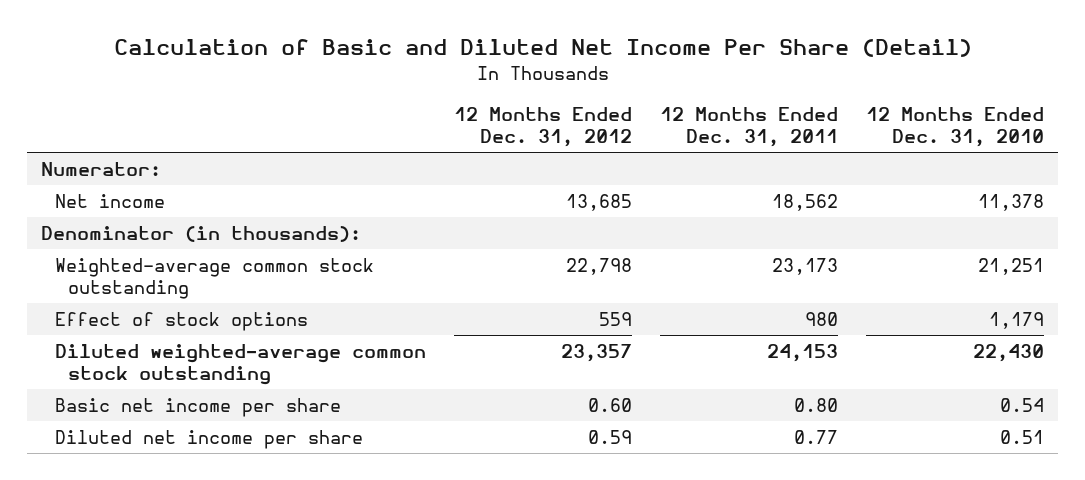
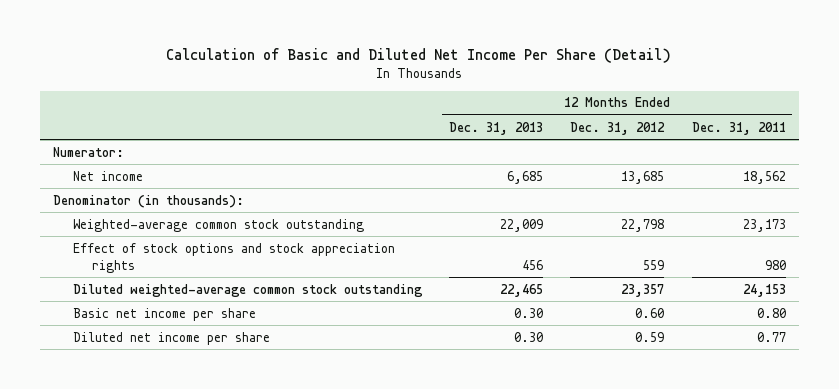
[865,106,1044,148] 12 Months Ended Dec. 31, 2010 -> none
none -> [449,121,544,135] Dec. 31, 2013
[54,311,308,331] Effect of stock options -> [72,242,395,273] Effect of stock options and stock appreciation rights

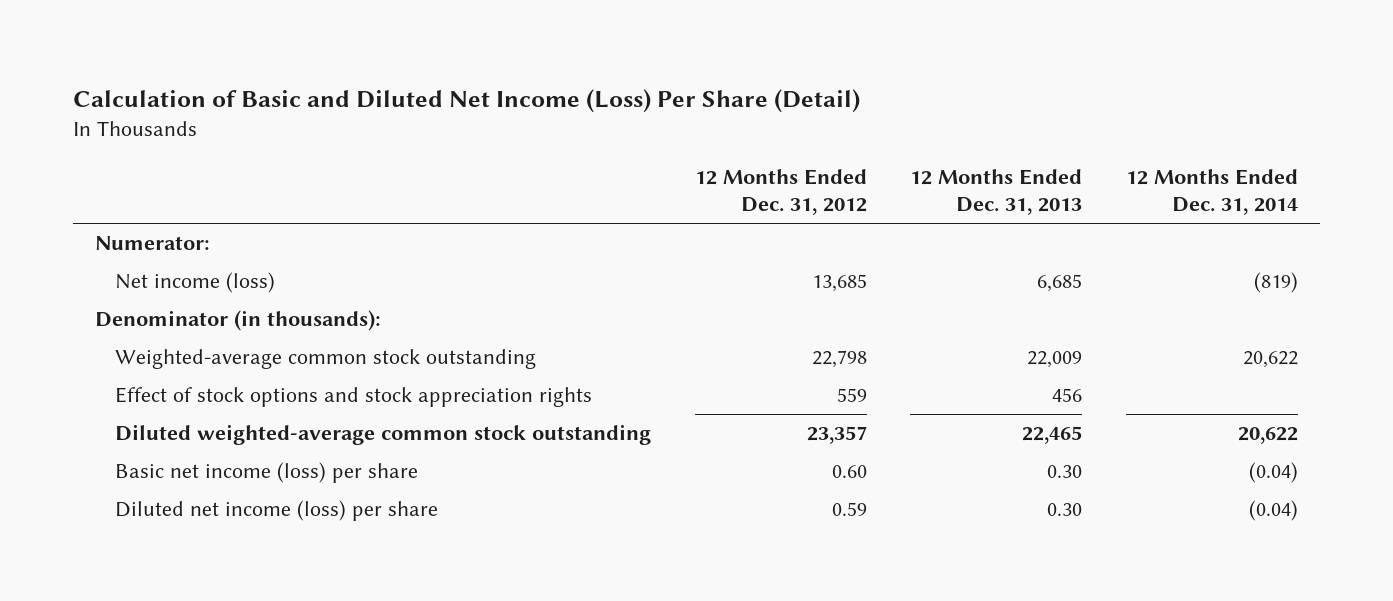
[166,47,672,63] Calculation of Basic and Diluted Net Income Per Share (Detail) -> [73,88,861,113] Calculation of Basic and Diluted Net Income (Loss) Per Share (Detail)
[691,121,786,135] Dec. 31, 2011 -> none
none -> [1126,168,1299,216] 12 Months Ended Dec. 31, 2014
[72,170,143,181] Net income -> [114,271,275,293] Net income (loss)
[72,307,256,321] Basic net income per share -> [114,461,418,483] Basic net income (loss) per share
[72,331,270,345] Diluted net income per share -> [114,499,438,521] Diluted net income (loss) per share

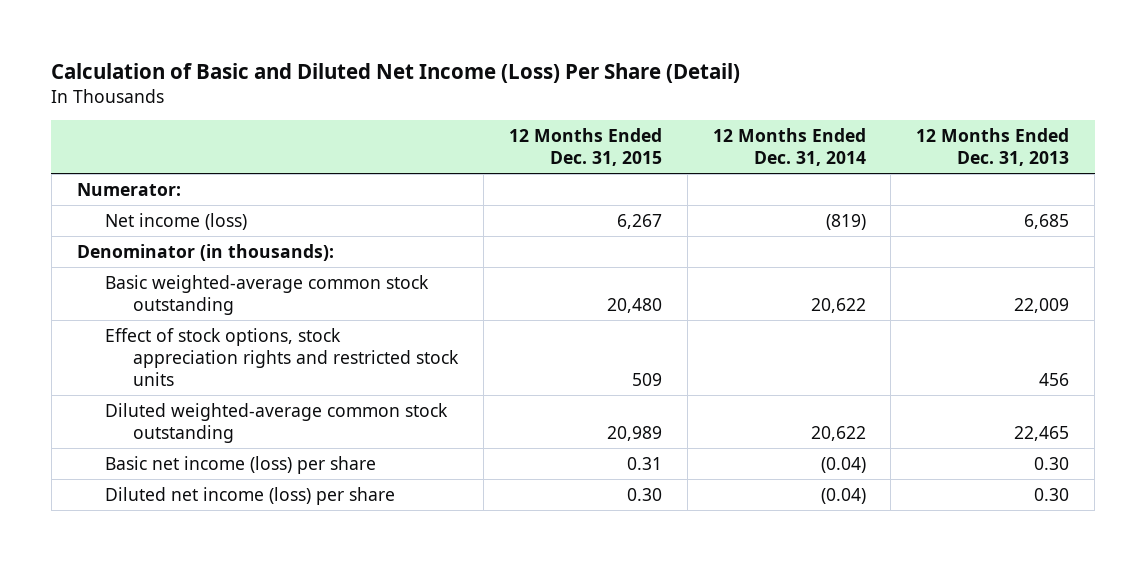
[694,168,867,216] 12 Months Ended Dec. 31, 2012 -> none
none -> [508,128,662,167] 12 Months Ended Dec. 31, 2015
[114,348,536,369] Weighted-average common stock outstanding -> [104,274,429,315] Basic weighted-average common stock outstanding
[114,386,592,407] Effect of stock options and stock appreciation rights -> [104,327,460,386] Effect of stock options, stock appreciation rights and restricted stock units

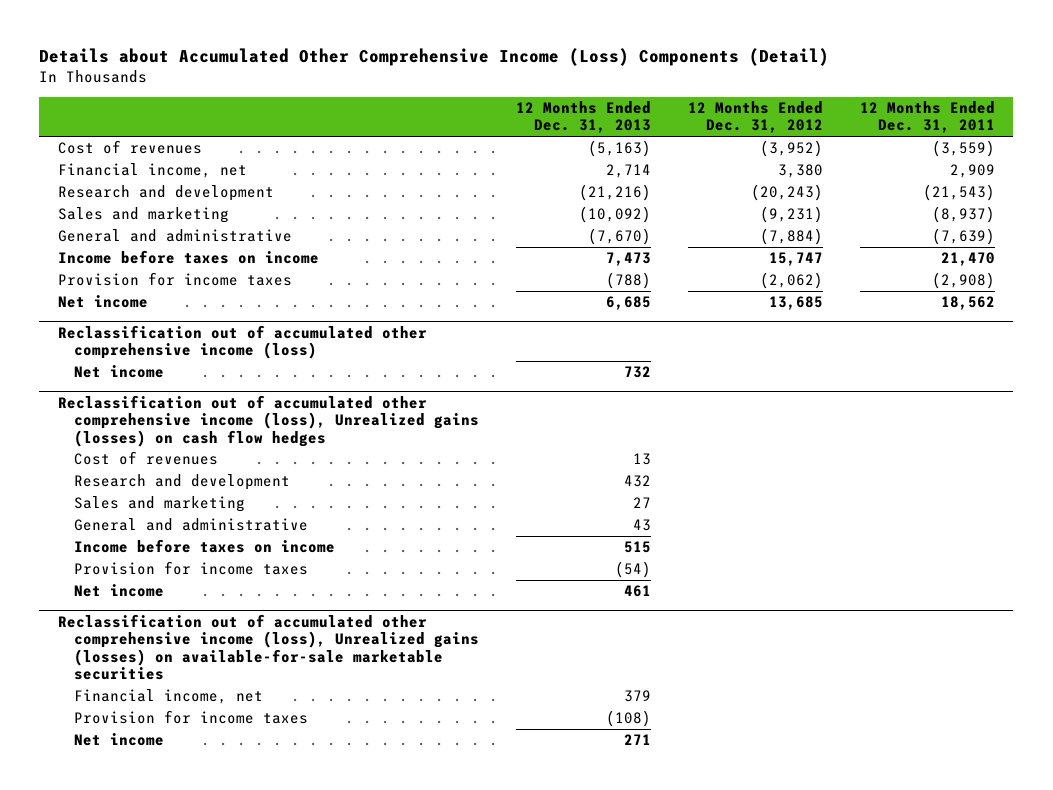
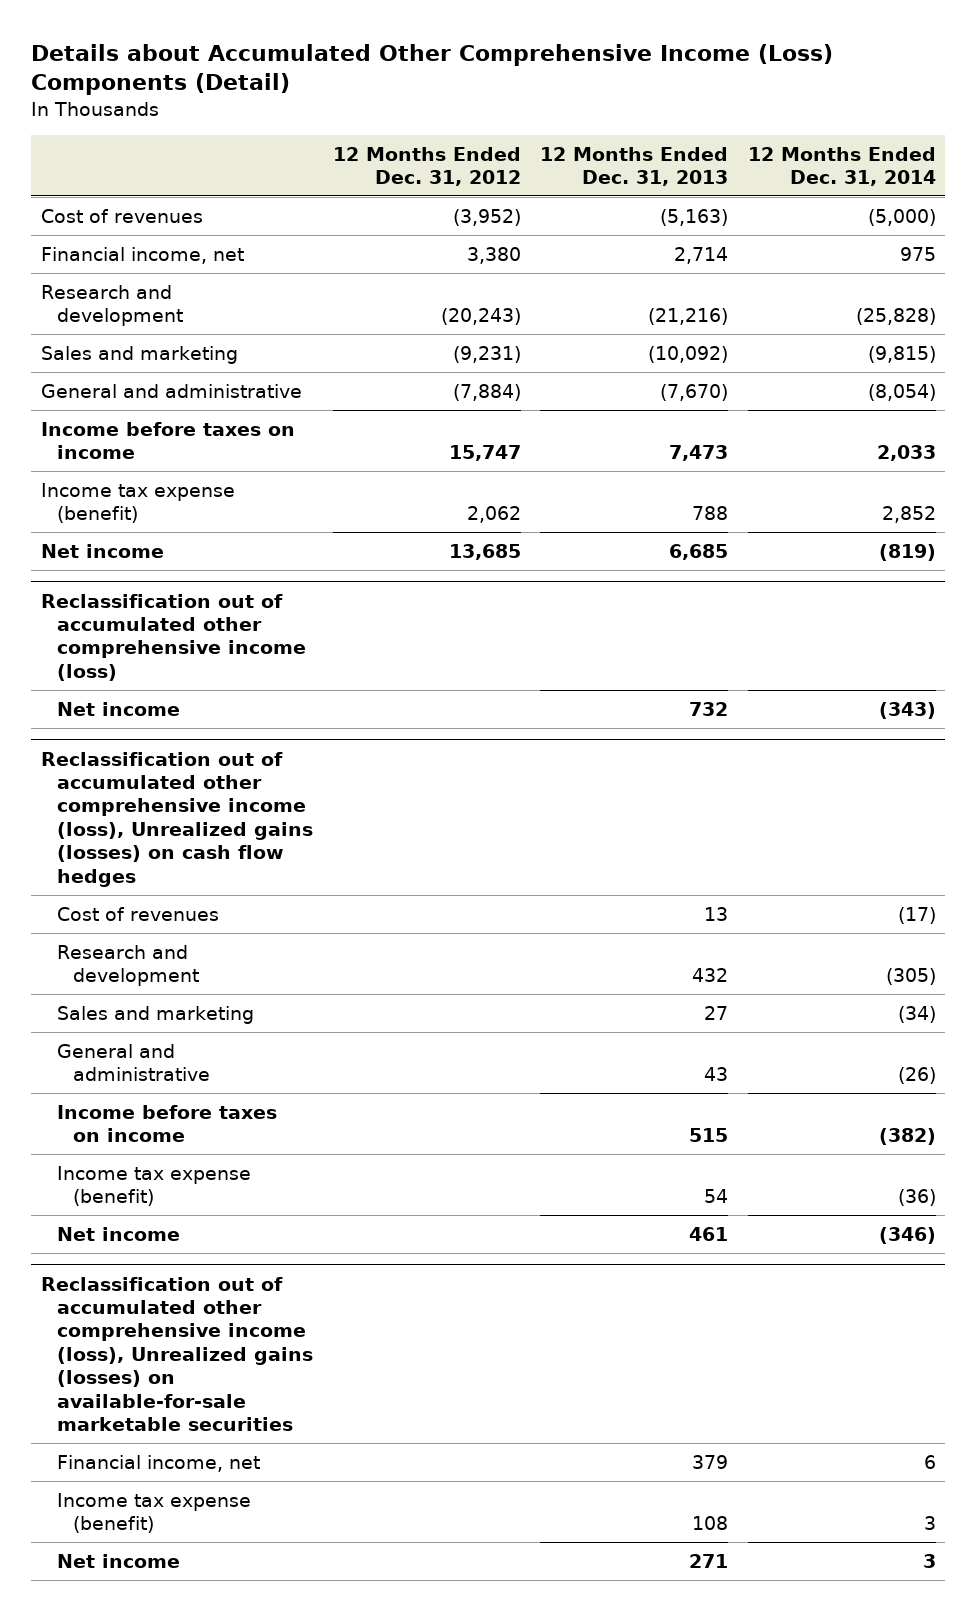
[859,100,995,134] 12 Months Ended Dec. 31, 2011 -> none
none -> [747,146,936,186] 12 Months Ended Dec. 31, 2014
[57,272,292,287] Provision for income taxes -> [41,482,236,524] Income tax expense (benefit)
[606,272,652,290] (788) -> [692,506,729,521] 788
[760,272,824,290] (2,062) -> [466,506,521,524] 2,062
[74,561,309,576] Provision for income taxes -> [57,1165,252,1207] Income tax expense (benefit)
[615,561,652,579] (54) -> [704,1189,729,1204] 54
[74,710,309,725] Provision for income taxes -> [57,1492,252,1534] Income tax expense (benefit)
[606,710,652,728] (108) -> [692,1516,729,1531] 108

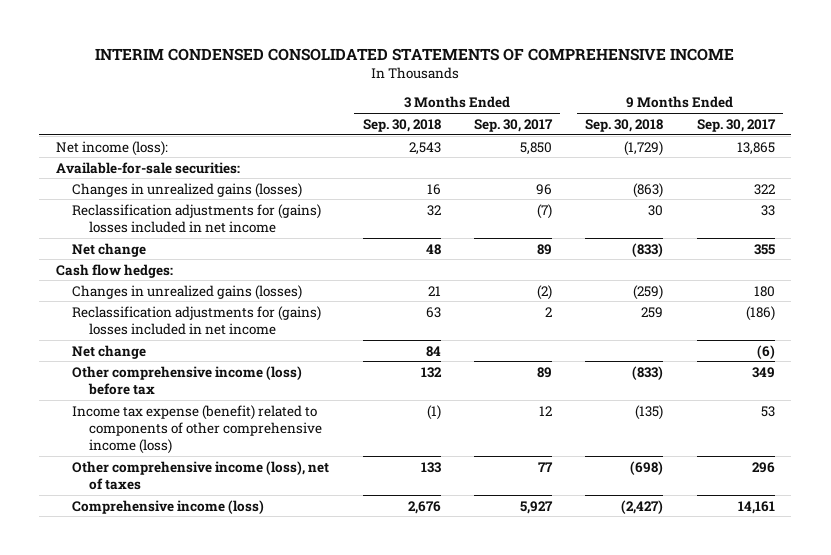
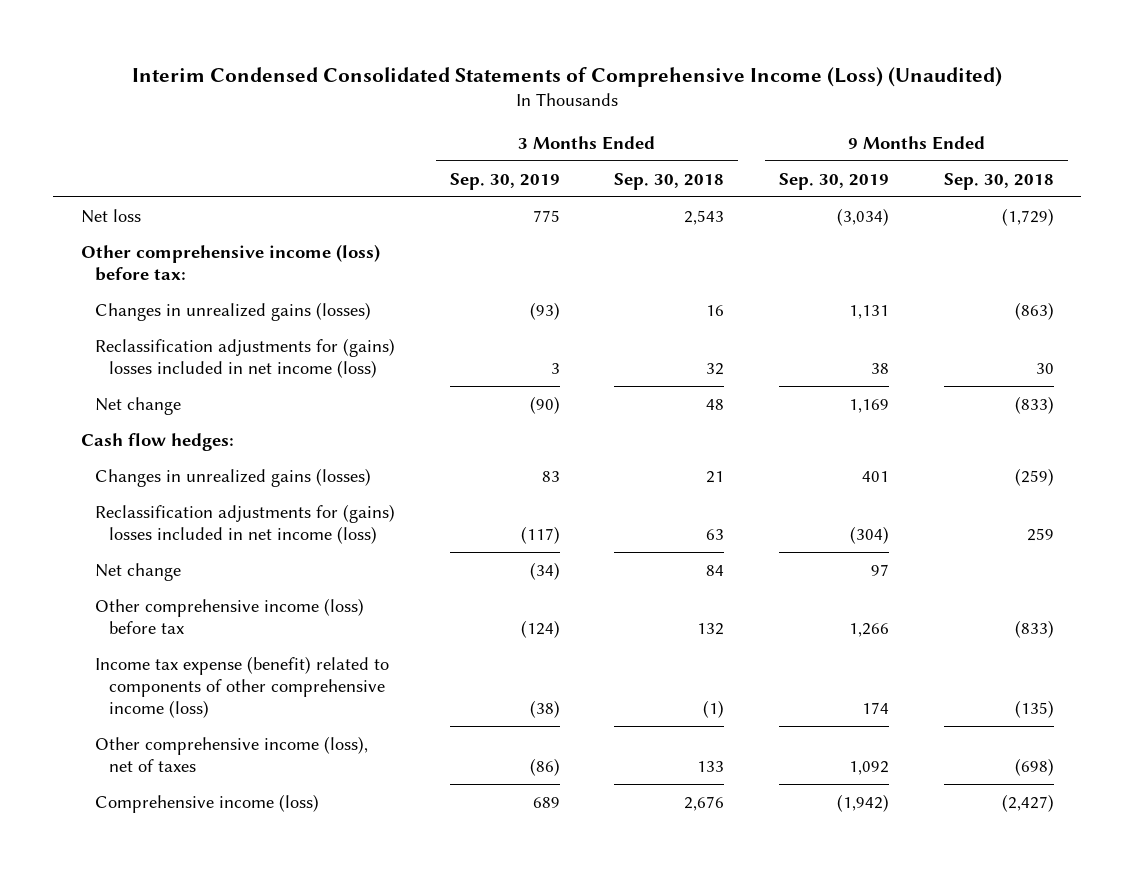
[95,48,735,62] INTERIM CONDENSED CONSOLIDATED STATEMENTS OF COMPREHENSIVE INCOME -> [132,66,1003,87] Interim Condensed Consolidated Statements of Comprehensive Income (Loss) (Unaudited)
[474,118,554,132] Sep. 30, 2017 -> none
[696,118,776,132] Sep. 30, 2017 -> none
none -> [449,172,560,190] Sep. 30, 2019
none -> [779,172,890,190] Sep. 30, 2019
[55,140,168,156] Net income (loss): -> [80,208,141,223] Net loss
[55,161,240,174] Available-for-sale securities: -> [80,243,380,281] Other comprehensive income (loss) before tax:
[72,203,322,233] Reclassification adjustments for (gains) losses included in net income -> [94,337,395,378] Reclassification adjustments for (gains) losses included in net income (loss)
[72,305,322,335] Reclassification adjustments for (gains) losses included in net income -> [94,503,395,544] Reclassification adjustments for (gains) losses included in net income (loss)

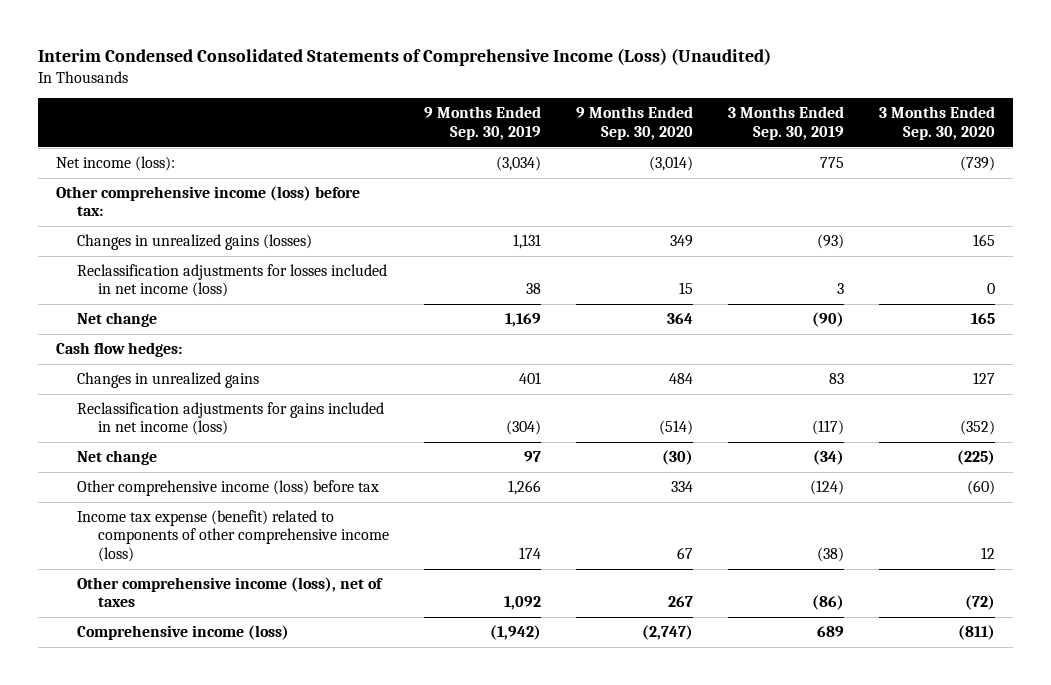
[614,172,725,190] Sep. 30, 2018 -> none
[944,172,1055,190] Sep. 30, 2018 -> none
none -> [575,106,693,140] 9 Months Ended Sep. 30, 2020
none -> [879,106,996,140] 3 Months Ended Sep. 30, 2020
[80,208,141,223] Net loss -> [55,156,175,172] Net income (loss):
[94,337,395,378] Reclassification adjustments for (gains) losses included in net income (loss) -> [76,264,387,298] Reclassification adjustments for losses included in net income (loss)
[94,467,371,487] Changes in unrealized gains (losses) -> [76,372,259,389] Changes in unrealized gains
[94,503,395,544] Reclassification adjustments for (gains) losses included in net income (loss) -> [76,402,384,436] Reclassification adjustments for gains included in net income (loss)

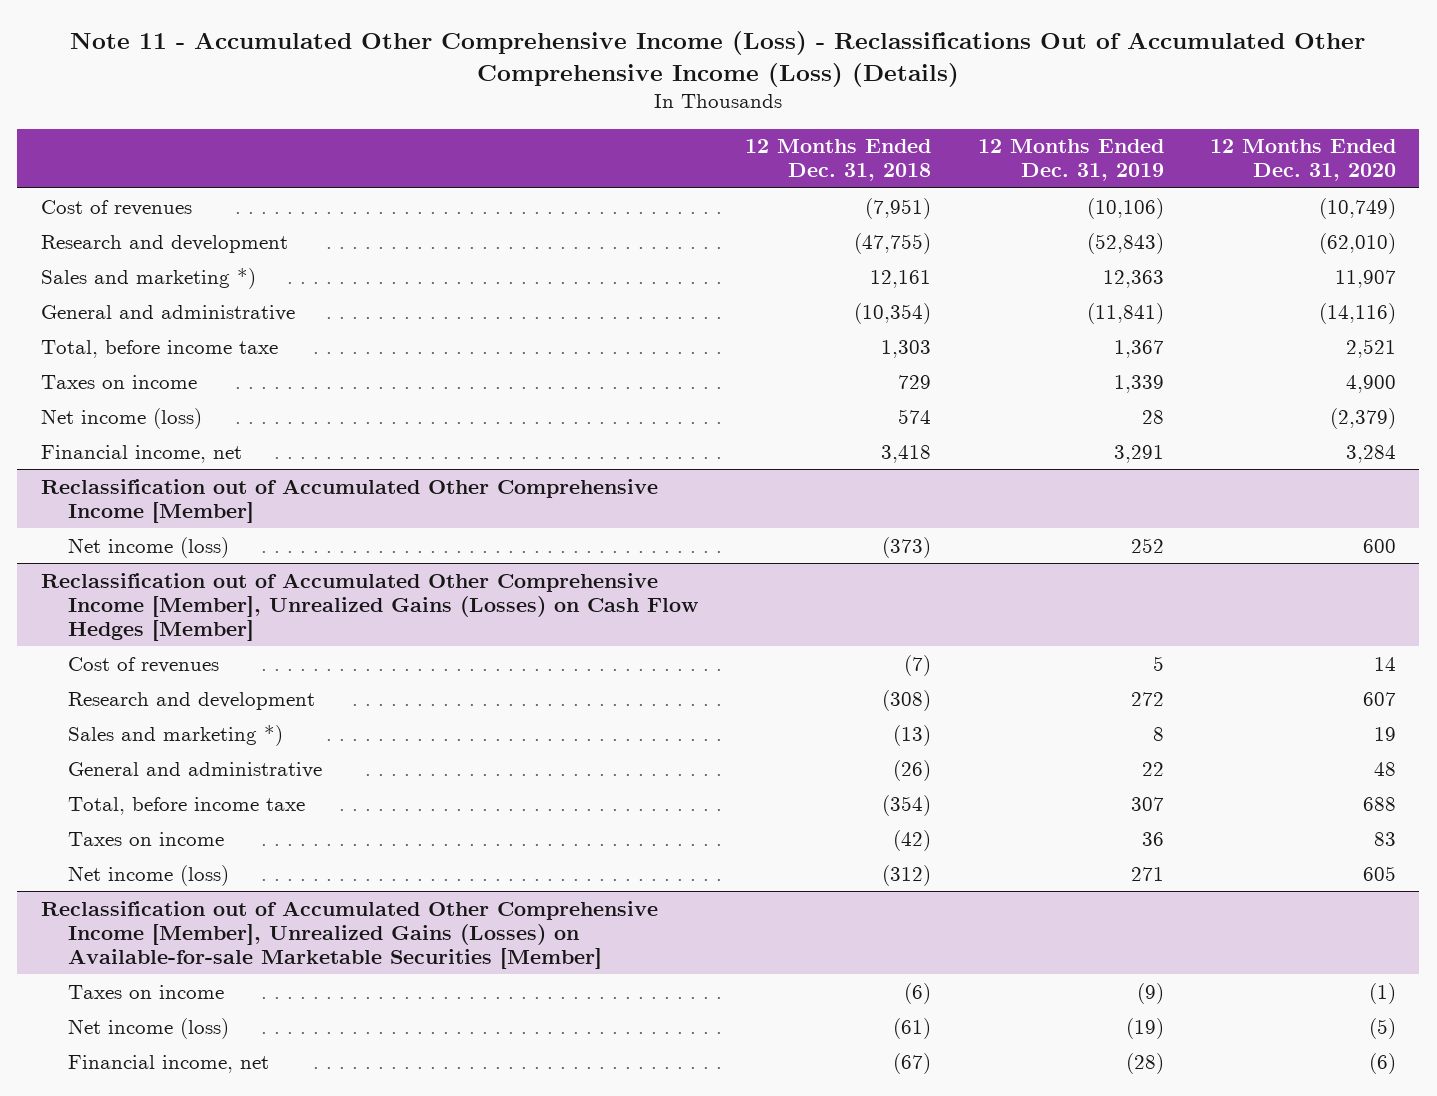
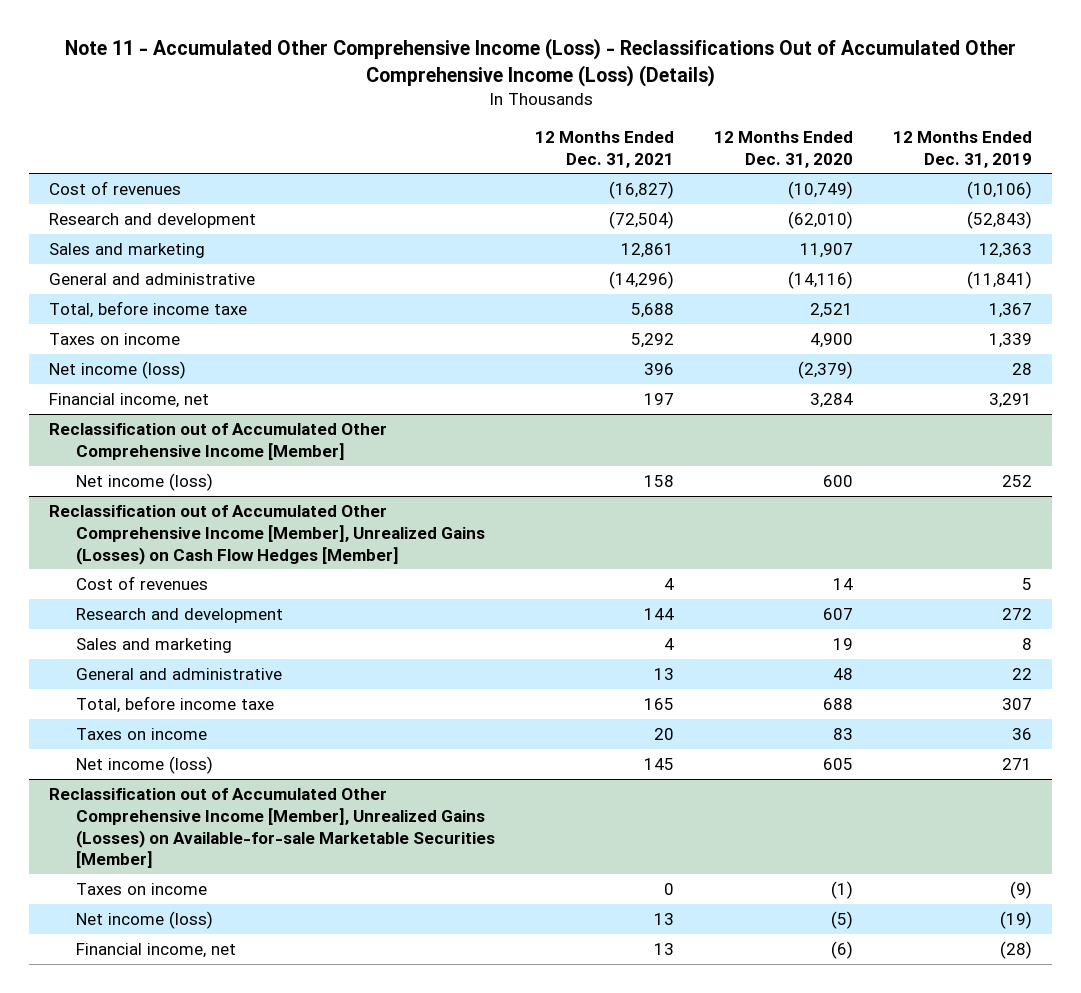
[744,139,931,182] 12 Months Ended Dec. 31, 2018 -> none
none -> [535,130,675,168] 12 Months Ended Dec. 31, 2021
[40,267,256,289] Sales and marketing *) -> [48,243,205,259] Sales and marketing
[68,724,284,746] Sales and marketing *) -> [75,638,232,654] Sales and marketing

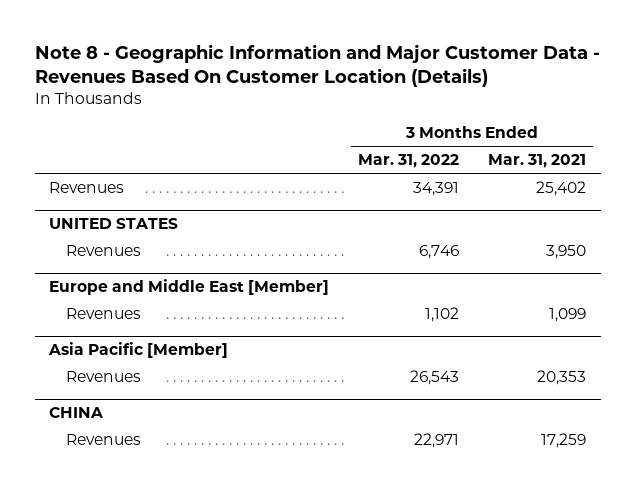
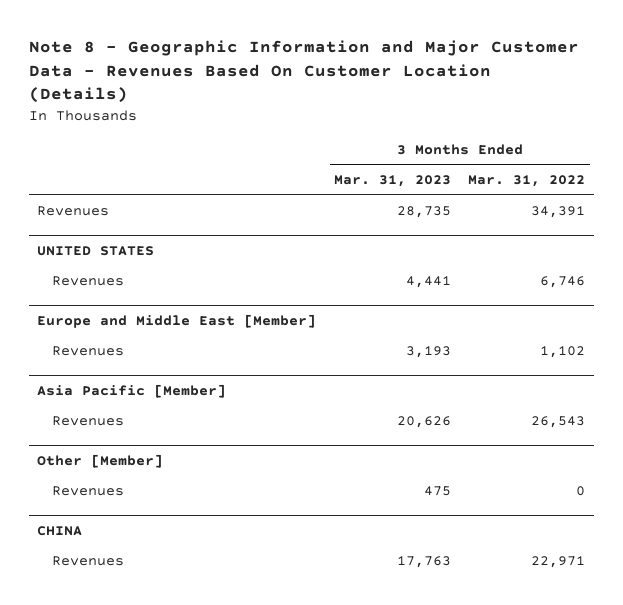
[488,154,587,169] Mar. 31, 2021 -> none
none -> [333,175,451,188] Mar. 31, 2023
none -> [37,454,164,469] Other [Member]
none -> [52,486,125,497] Revenues

